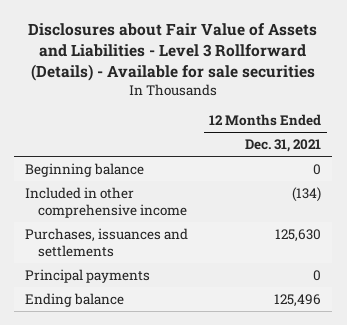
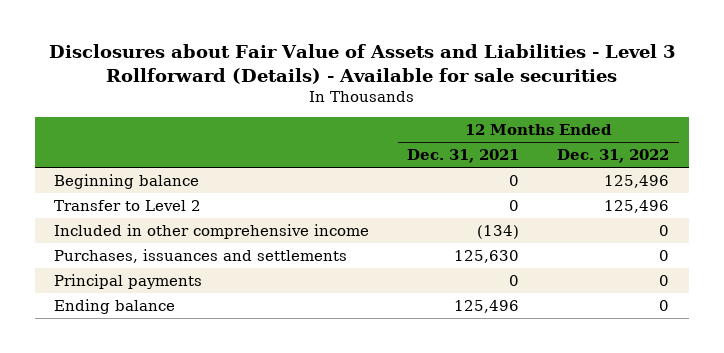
none -> [557,149,670,164] Dec. 31, 2022
none -> [54,199,202,211] Transfer to Level 2

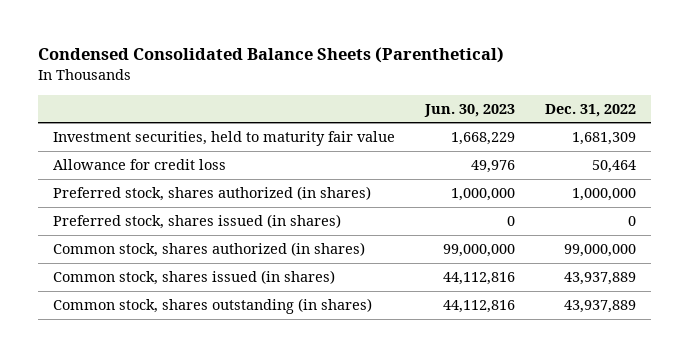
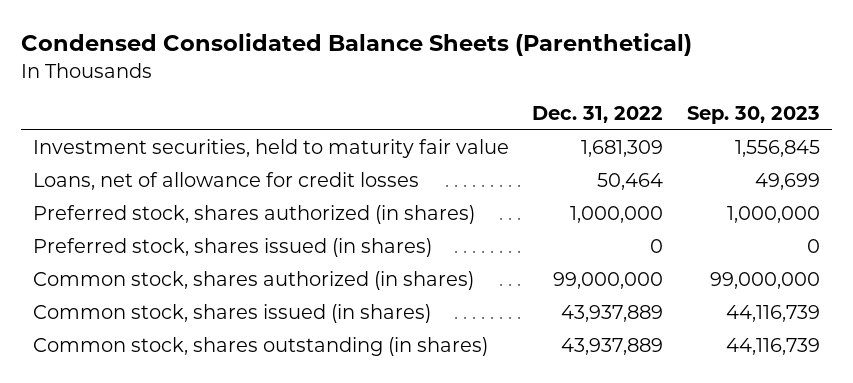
[423,103,515,117] Jun. 30, 2023 -> none
none -> [686,106,820,125] Sep. 30, 2023
[52,159,226,171] Allowance for credit loss -> [32,172,419,191] Loans, net of allowance for credit losses

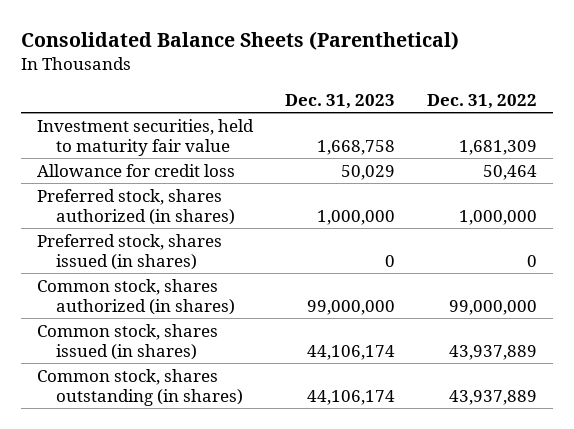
[21,33,693,57] Condensed Consolidated Balance Sheets (Parenthetical) -> [21,31,460,51] Consolidated Balance Sheets (Parenthetical)
[686,106,820,125] Sep. 30, 2023 -> none
none -> [285,93,396,109] Dec. 31, 2023
[32,172,419,191] Loans, net of allowance for credit losses -> [37,163,236,177] Allowance for credit loss

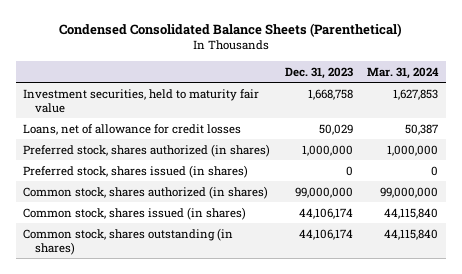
[21,31,460,51] Consolidated Balance Sheets (Parenthetical) -> [58,22,402,37] Condensed Consolidated Balance Sheets (Parenthetical)
[427,93,538,109] Dec. 31, 2022 -> none
none -> [367,66,440,79] Mar. 31, 2024
[37,163,236,177] Allowance for credit loss -> [23,123,242,135] Loans, net of allowance for credit losses

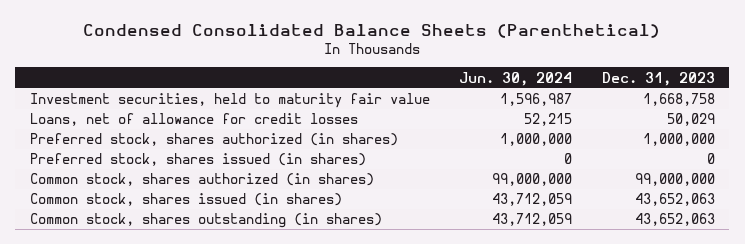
[367,66,440,79] Mar. 31, 2024 -> none
none -> [459,71,573,86] Jun. 30, 2024
[298,207,353,219] 44,106,174 -> [634,193,715,207] 43,652,063
[298,228,353,240] 44,106,174 -> [634,213,715,227] 43,652,063

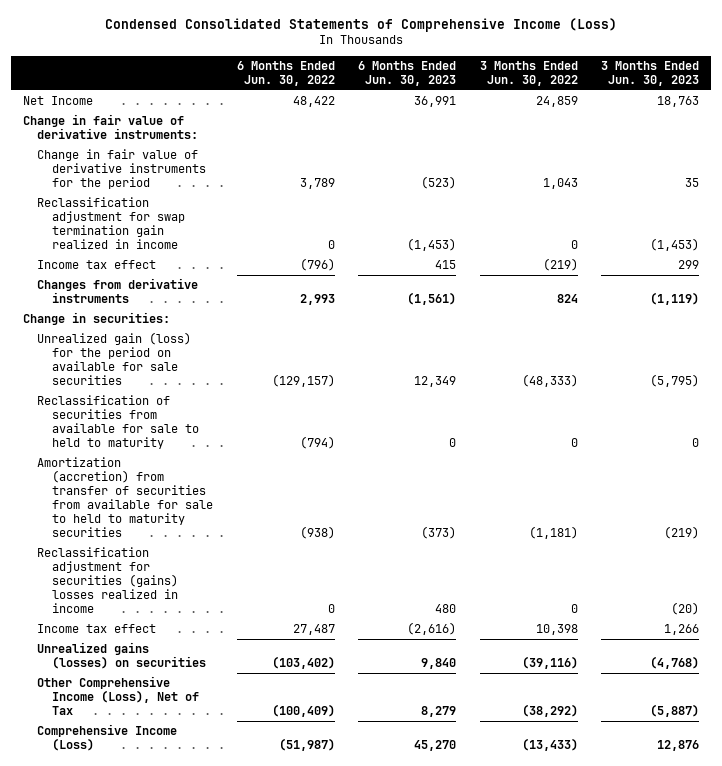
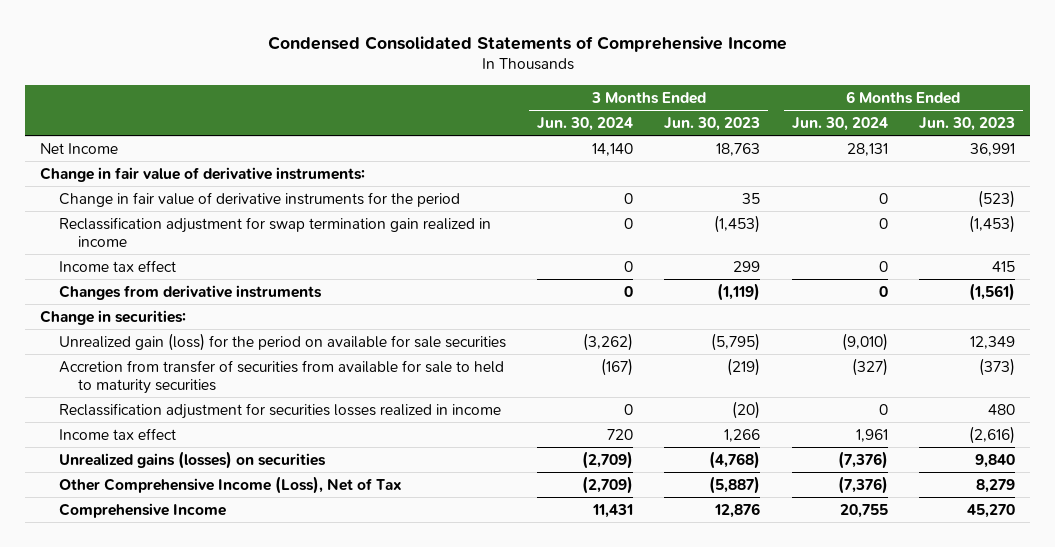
[105,17,618,32] Condensed Consolidated Statements of Comprehensive Income (Loss) -> [267,35,787,52] Condensed Consolidated Statements of Comprehensive Income
[236,60,335,86] 6 Months Ended Jun. 30, 2022 -> none
[479,60,578,86] 3 Months Ended Jun. 30, 2022 -> none
none -> [537,116,634,131] Jun. 30, 2024
none -> [791,116,888,131] Jun. 30, 2024
[37,395,200,450] Reclassification of securities from available for sale to held to maturity -> none
[37,457,214,538] Amortization (accretion) from transfer of securities from available for sale to held to maturity securities -> [58,359,504,394] Accretion from transfer of securities from available for sale to held to maturity securities
[37,547,179,614] Reclassification adjustment for securities (gains) losses realized in income -> [58,402,501,419] Reclassification adjustment for securities losses realized in income
[37,724,178,752] Comprehensive Income (Loss) -> [58,502,226,518] Comprehensive Income

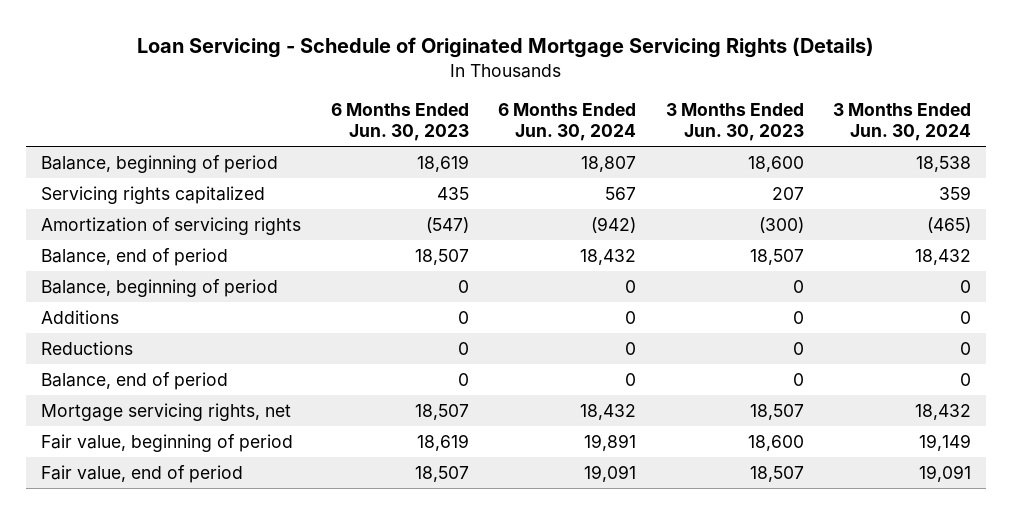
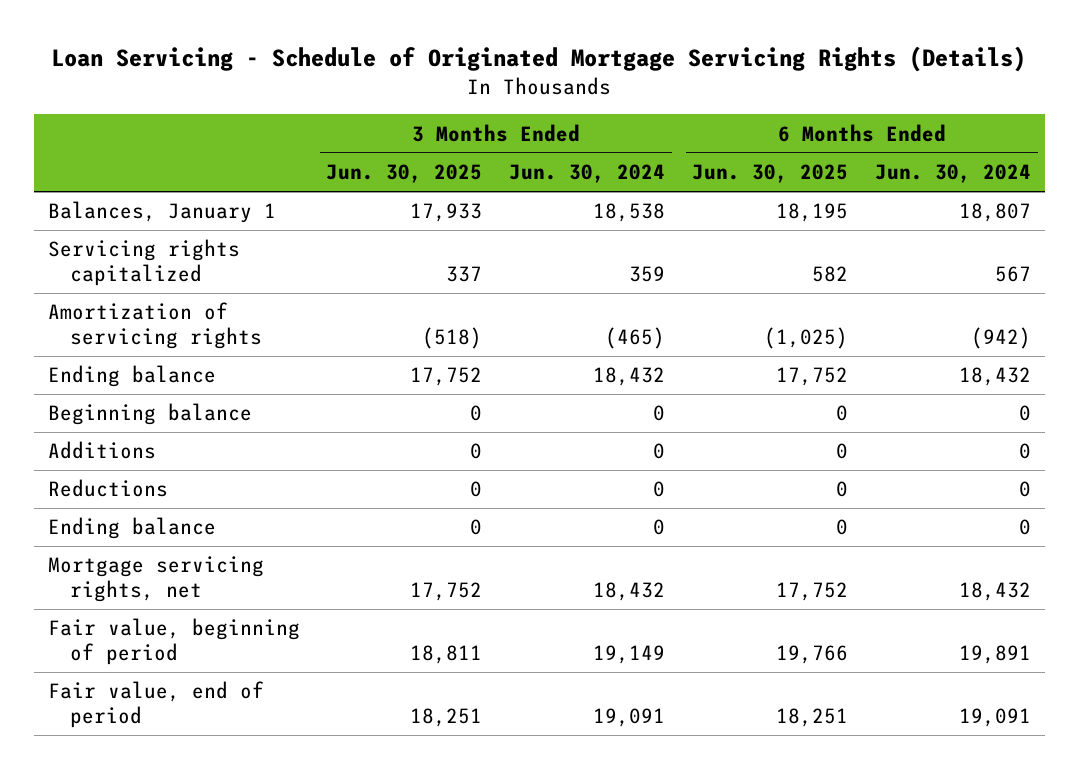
[330,102,469,141] 6 Months Ended Jun. 30, 2023 -> none
[665,102,804,141] 3 Months Ended Jun. 30, 2023 -> none
none -> [326,164,483,184] Jun. 30, 2025
none -> [692,164,849,184] Jun. 30, 2025
[40,154,278,173] Balance, beginning of period -> [47,201,276,224] Balances, January 1
[40,247,228,266] Balance, end of period -> [47,365,216,388] Ending balance
[40,278,278,297] Balance, beginning of period -> [47,403,252,426] Beginning balance
[40,371,228,390] Balance, end of period -> [47,517,216,540] Ending balance

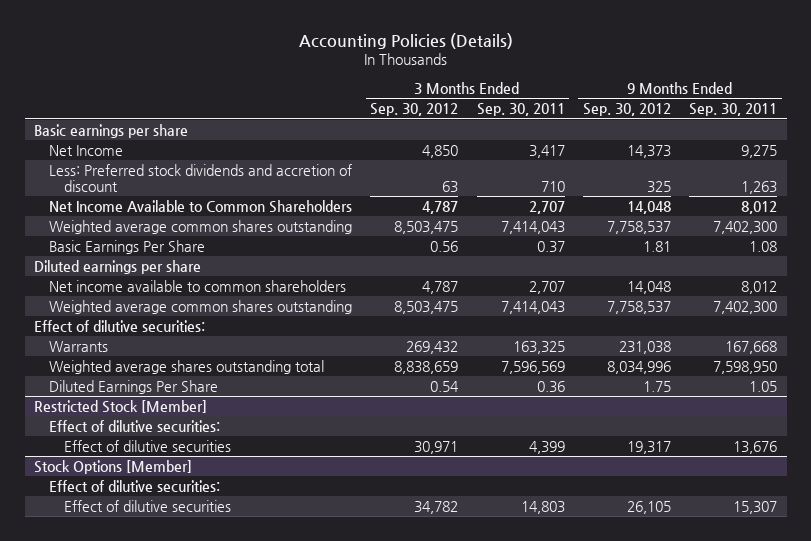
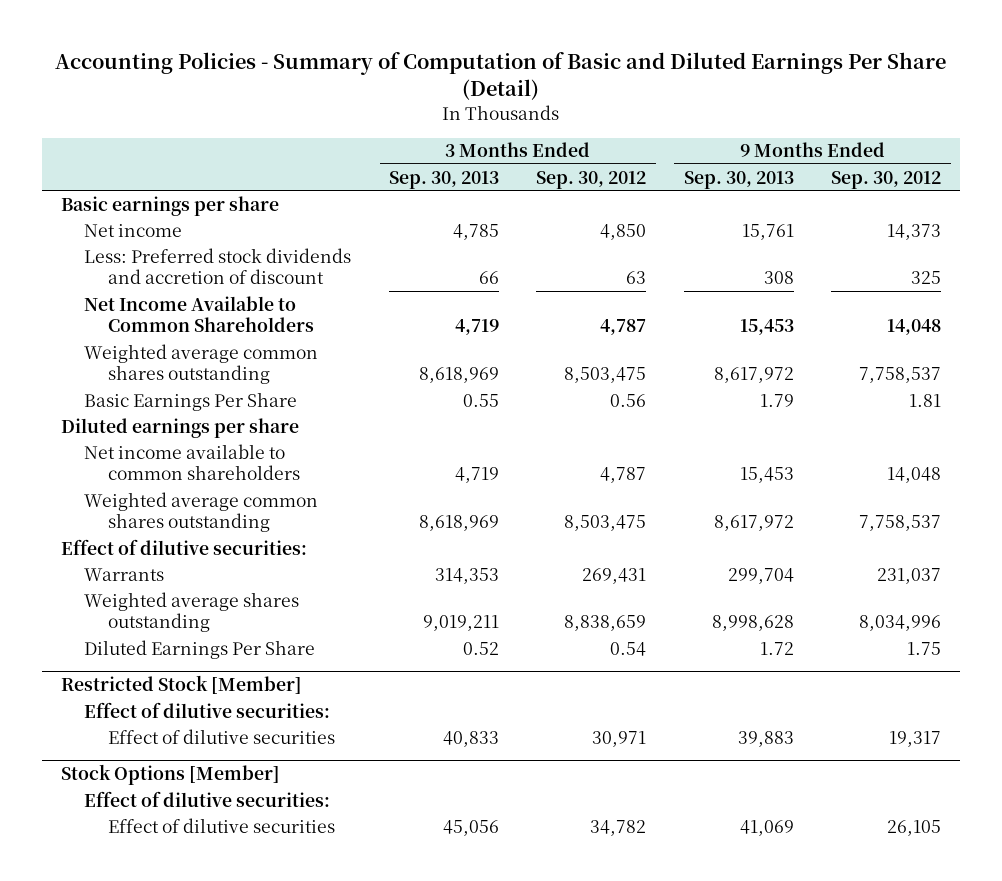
[298,32,513,49] Accounting Policies (Details) -> [54,52,946,101] Accounting Policies - Summary of Computation of Basic and Diluted Earnings Per Share (Detail)
[476,103,565,117] Sep. 30, 2011 -> none
[689,103,778,117] Sep. 30, 2011 -> none
none -> [388,170,499,189] Sep. 30, 2013
none -> [683,170,794,189] Sep. 30, 2013
[48,145,123,157] Net Income -> [84,223,183,237] Net income
[406,341,459,355] 269,432 -> [582,567,647,584] 269,431
[619,341,672,355] 231,038 -> [877,567,942,584] 231,037
[48,360,324,375] Weighted average shares outstanding total -> [84,591,300,633] Weighted average shares outstanding

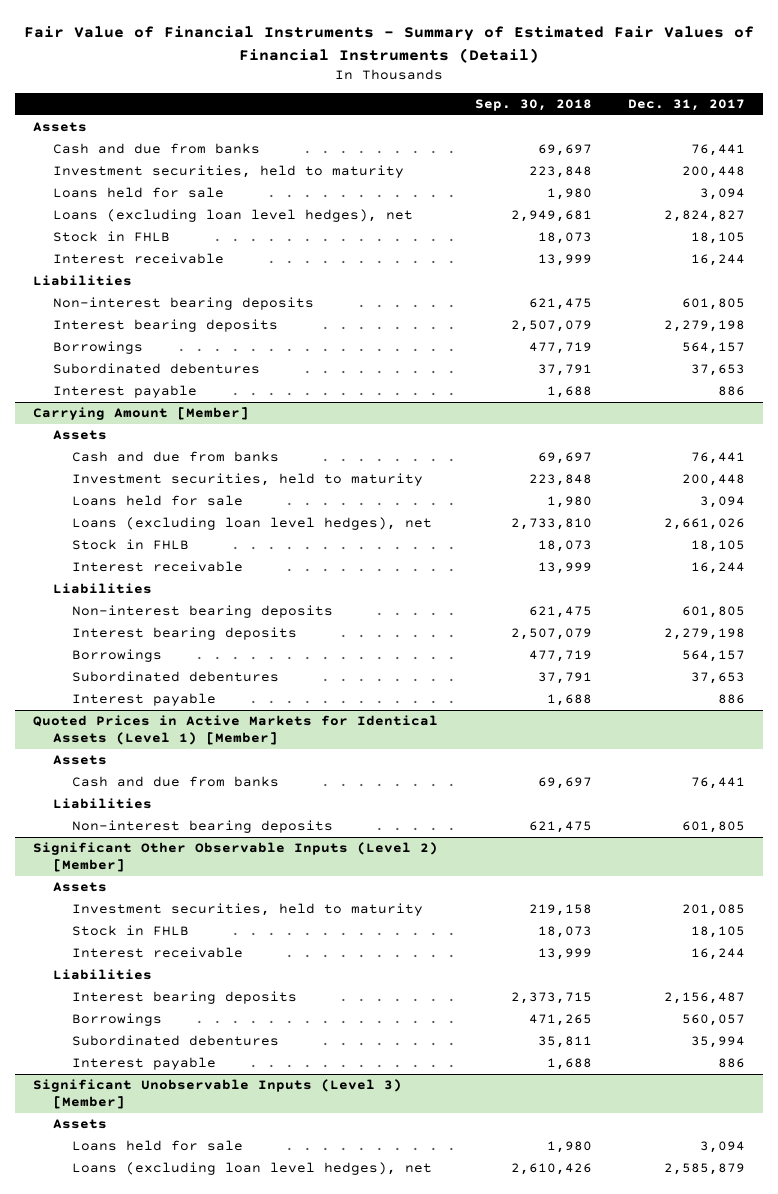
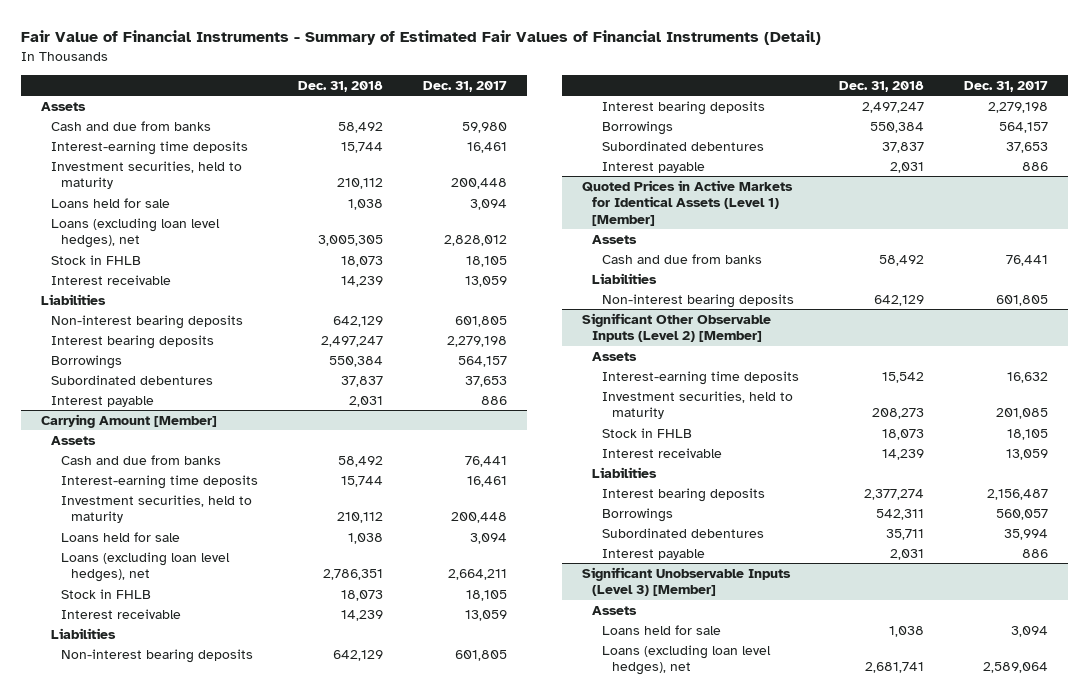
[474,99,592,112] Sep. 30, 2018 -> none
none -> [298,80,384,92] Dec. 31, 2018
[690,144,745,157] 76,441 -> [462,121,508,133] 59,980
none -> [50,140,248,155] Interest-earning time deposits
[663,210,745,223] 2,824,827 -> [444,235,508,247] 2,828,012
[690,254,745,267] 16,244 -> [465,275,508,287] 13,059
none -> [61,474,259,489] Interest-earning time deposits
[663,518,745,531] 2,661,026 -> [448,569,508,581] 2,664,211
[690,562,745,575] 16,244 -> [465,609,508,621] 13,059
none -> [602,370,800,385] Interest-earning time deposits
[690,948,745,961] 16,244 -> [1006,448,1049,460] 13,059
[663,1163,745,1176] 2,585,879 -> [983,662,1049,674] 2,589,064

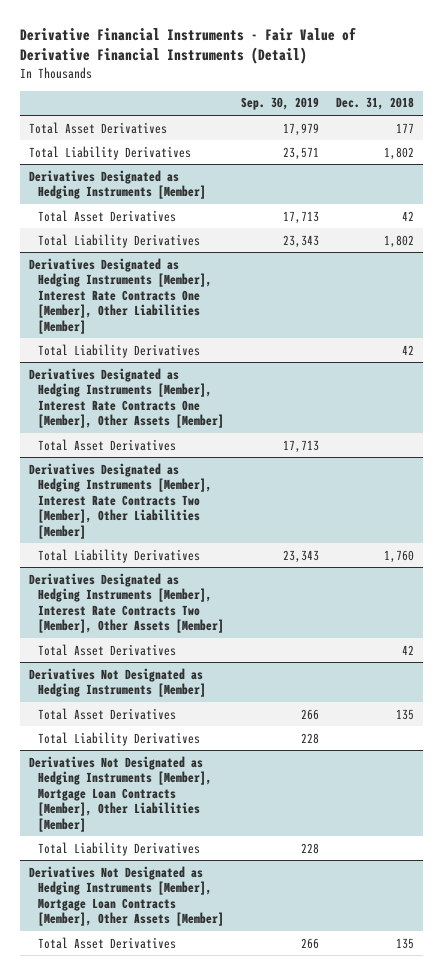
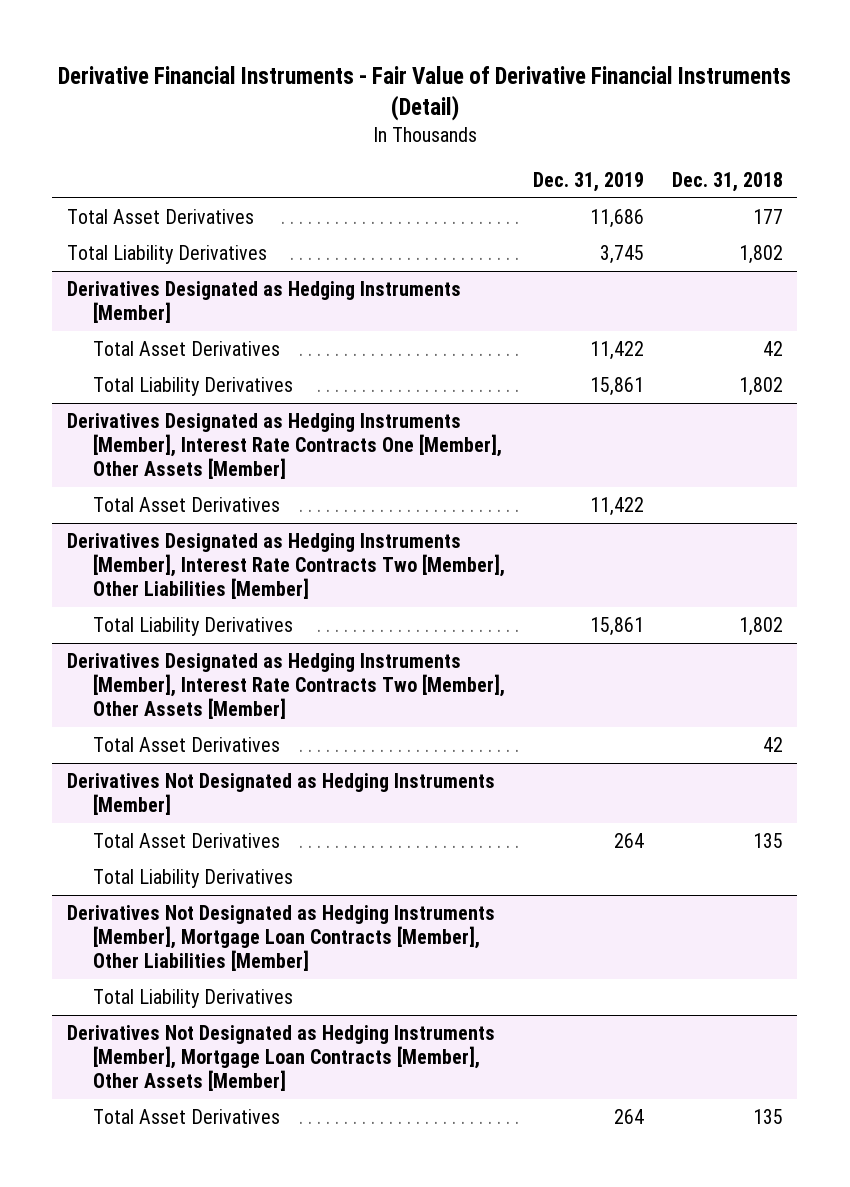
[241,97,320,111] Sep. 30, 2019 -> none
none -> [532,171,644,192] Dec. 31, 2019
[28,257,212,334] Derivatives Designated as Hedging Instruments [Member], Interest Rate Contracts One [Member], Other Liabilities [Member] -> none
[37,343,200,358] Total Liability Derivatives -> none
[384,549,415,563] 1,760 -> [739,617,784,637] 1,802

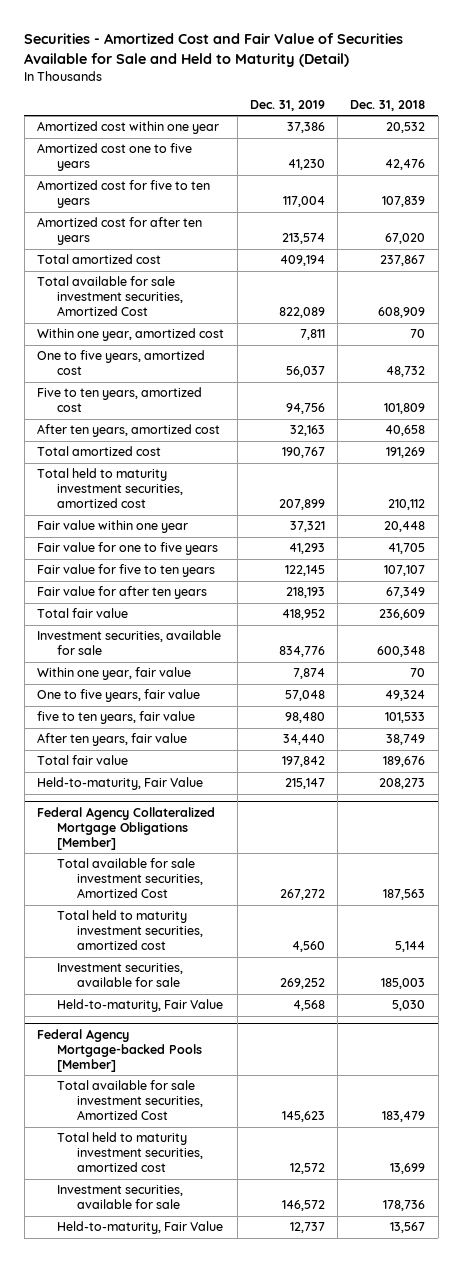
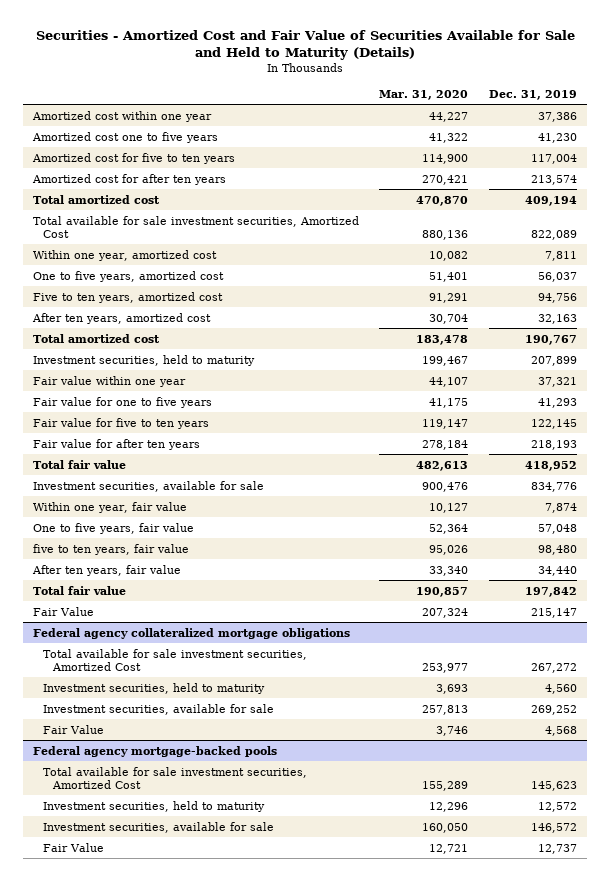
[24,33,404,67] Securities - Amortized Cost and Fair Value of Securities Available for Sale and Held to Maturity (Detail) -> [35,29,575,61] Securities - Amortized Cost and Fair Value of Securities Available for Sale and Held to Maturity (Details)
[350,100,426,112] Dec. 31, 2018 -> none
none -> [379,90,469,101] Mar. 31, 2020
[37,468,184,509] Total held to maturity investment securities, amortized cost -> [32,354,255,366] Investment securities, held to maturity
[37,777,204,791] Held-to-maturity, Fair Value -> [32,606,94,616] Fair Value
[37,806,216,850] Federal Agency Collateralized Mortgage Obligations [Member] -> [32,627,350,639] Federal agency collateralized mortgage obligations
[57,910,203,951] Total held to maturity investment securities, amortized cost -> [42,682,265,694] Investment securities, held to maturity
[57,999,224,1013] Held-to-maturity, Fair Value -> [42,724,104,734] Fair Value
[37,1028,203,1072] Federal Agency Mortgage-backed Pools [Member] -> [32,745,277,757] Federal agency mortgage-backed pools
[57,1132,203,1173] Total held to maturity investment securities, amortized cost -> [42,800,265,812] Investment securities, held to maturity
[57,1221,224,1235] Held-to-maturity, Fair Value -> [42,842,104,852] Fair Value

